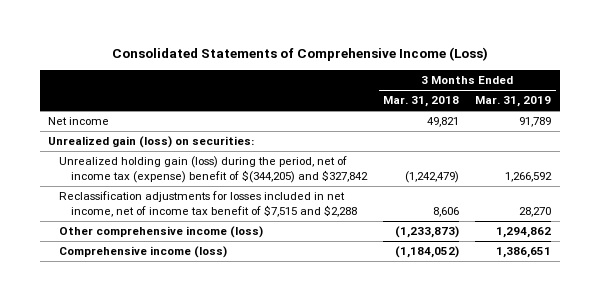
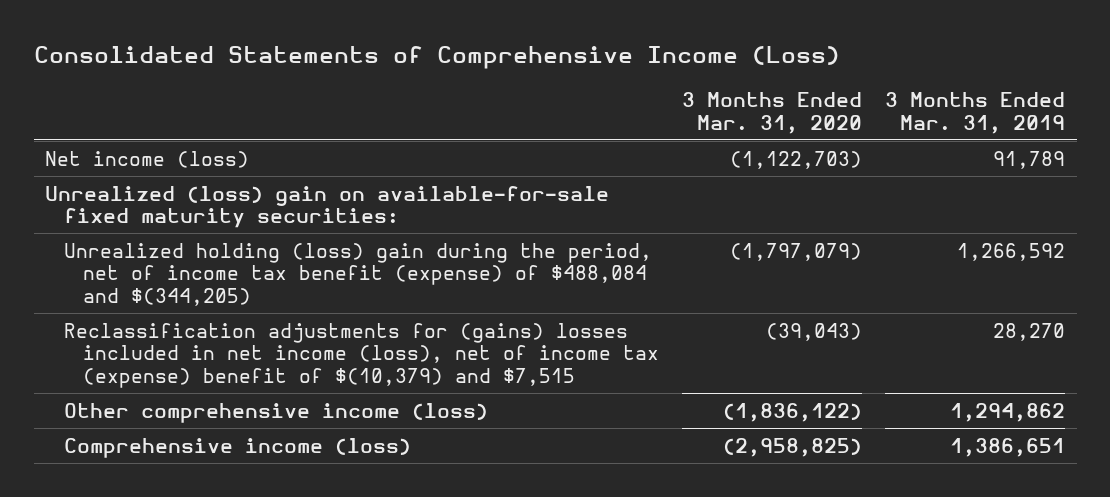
[383,96,460,108] Mar. 31, 2018 -> none
none -> [682,92,863,134] 3 Months Ended Mar. 31, 2020
[48,117,110,126] Net income -> [45,150,250,168] Net income (loss)
[48,136,255,149] Unrealized gain (loss) on securities: -> [45,185,610,229] Unrealized (loss) gain on available-for-sale fixed maturity securities:
[59,156,368,183] Unrealized holding gain (loss) during the period, net of income tax (expense) benefit of $(344,205) and $327,842 -> [64,242,653,306] Unrealized holding (loss) gain during the period, net of income tax benefit (expense) of $488,084 and $(344,205)
[59,191,357,217] Reclassification adjustments for losses included in net income, net of income tax benefit of $7,515 and $2,288 -> [64,322,659,388] Reclassification adjustments for (gains) losses included in net income (loss), net of income tax (expense) benefit of $(10,379) and $7,515

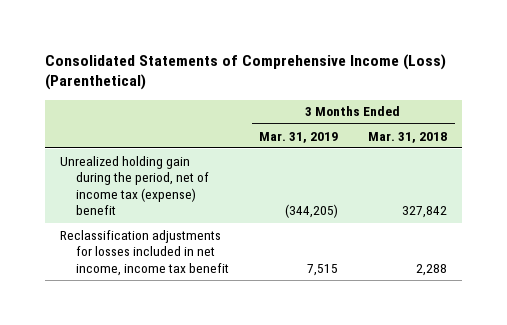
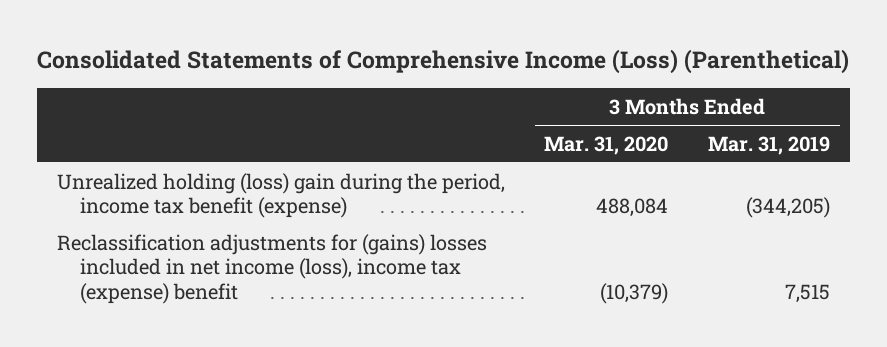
[368,131,448,143] Mar. 31, 2018 -> none
none -> [544,135,669,155] Mar. 31, 2020
[59,155,210,216] Unrealized holding gain during the period, net of income tax (expense) benefit -> [56,172,505,219] Unrealized holding (loss) gain during the period, income tax benefit (expense)
[59,229,230,276] Reclassification adjustments for losses included in net income, income tax benefit -> [56,233,487,304] Reclassification adjustments for (gains) losses included in net income (loss), income tax (expense) benefit

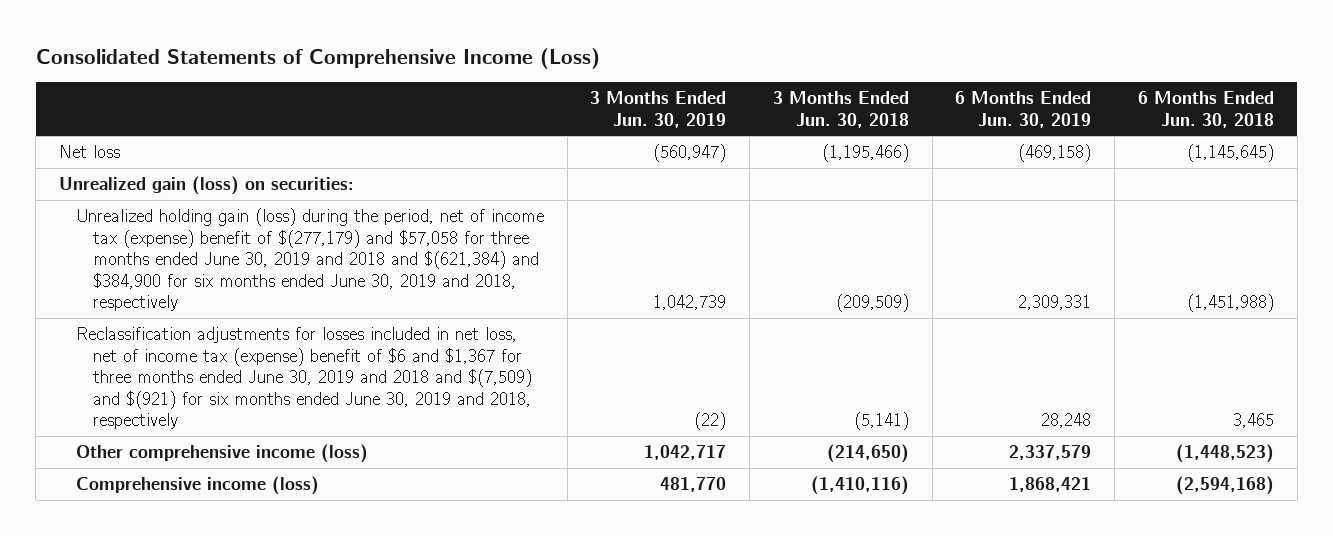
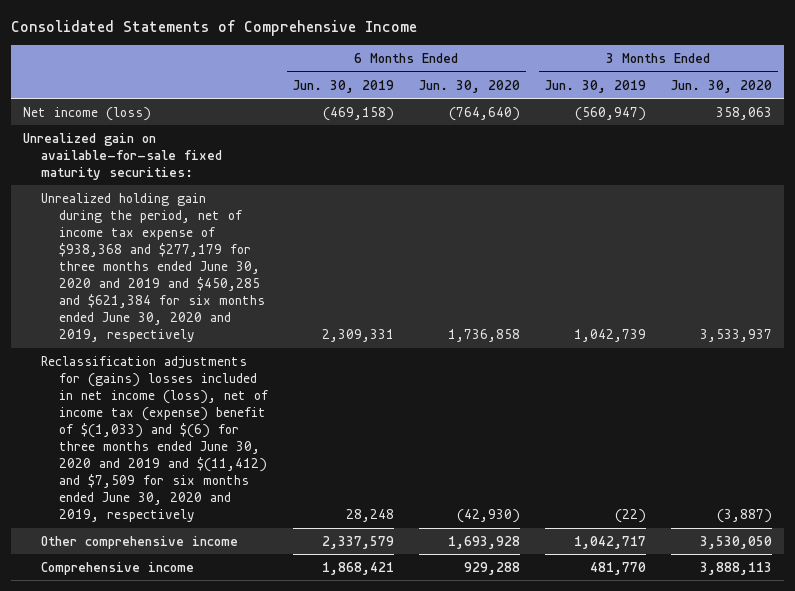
[35,47,600,69] Consolidated Statements of Comprehensive Income (Loss) -> [11,19,418,36] Consolidated Statements of Comprehensive Income
[772,90,909,128] 3 Months Ended Jun. 30, 2018 -> none
[1137,90,1274,128] 6 Months Ended Jun. 30, 2018 -> none
none -> [418,79,520,93] Jun. 30, 2020
none -> [670,79,772,93] Jun. 30, 2020
[59,145,121,159] Net loss -> [23,106,152,121] Net income (loss)
[59,176,355,196] Unrealized gain (loss) on securities: -> [23,132,223,180] Unrealized gain on available-for-sale fixed maturity securities:
[75,208,544,312] Unrealized holding gain (loss) during the period, net of income tax (expense) benefit of $(277,179) and $57,058 for three months ended June 30, 2019 and 2018 and $(621,384) and $384,900 for six months ended June 30, 2019 and 2018, respectively -> [41,192,266,343] Unrealized holding gain during the period, net of income tax expense of $938,368 and $277,179 for three months ended June 30, 2020 and 2019 and $450,285 and $621,384 for six months ended June 30, 2020 and 2019, respectively
[75,327,532,430] Reclassification adjustments for losses included in net loss, net of income tax (expense) benefit of $6 and $1,367 for three months ended June 30, 2019 and 2018 and $(7,509) and $(921) for six months ended June 30, 2019 and 2018, respectively -> [41,355,269,523] Reclassification adjustments for (gains) losses included in net income (loss), net of income tax (expense) benefit of $(1,033) and $(6) for three months ended June 30, 2020 and 2019 and $(11,412) and $7,509 for six months ended June 30, 2020 and 2019, respectively
[75,444,368,464] Other comprehensive income (loss) -> [41,535,239,549] Other comprehensive income
[75,476,319,496] Comprehensive income (loss) -> [41,561,195,575] Comprehensive income

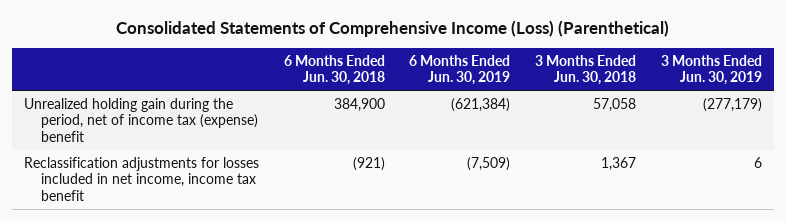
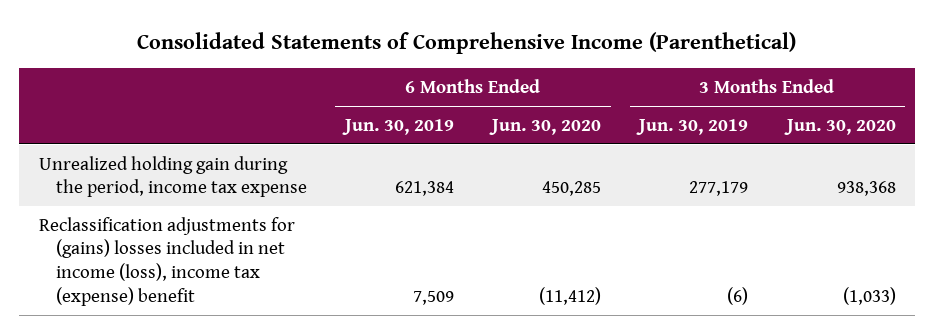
[115,19,669,37] Consolidated Statements of Comprehensive Income (Loss) (Parenthetical) -> [137,32,797,55] Consolidated Statements of Comprehensive Income (Parenthetical)
[283,55,385,86] 6 Months Ended Jun. 30, 2018 -> none
[535,55,637,86] 3 Months Ended Jun. 30, 2018 -> none
none -> [489,119,602,136] Jun. 30, 2020
none -> [783,119,896,136] Jun. 30, 2020
[24,97,259,142] Unrealized holding gain during the period, net of income tax (expense) benefit -> [38,155,307,198] Unrealized holding gain during the period, income tax expense
[451,97,511,112] (621,384) -> [394,181,454,197] 621,384
[702,97,762,112] (277,179) -> [689,181,749,197] 277,179
[24,156,260,201] Reclassification adjustments for losses included in net income, income tax benefit -> [38,216,295,306] Reclassification adjustments for (gains) losses included in net income (loss), income tax (expense) benefit
[467,156,511,171] (7,509) -> [412,290,454,305] 7,509
[753,156,762,168] 6 -> [727,286,749,305] (6)

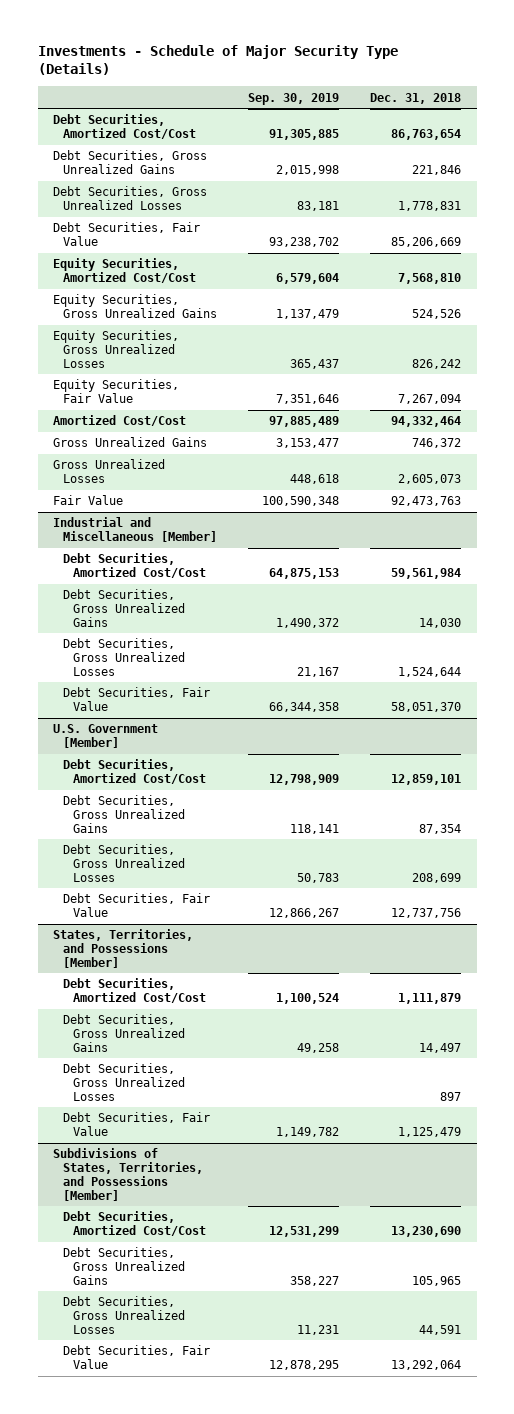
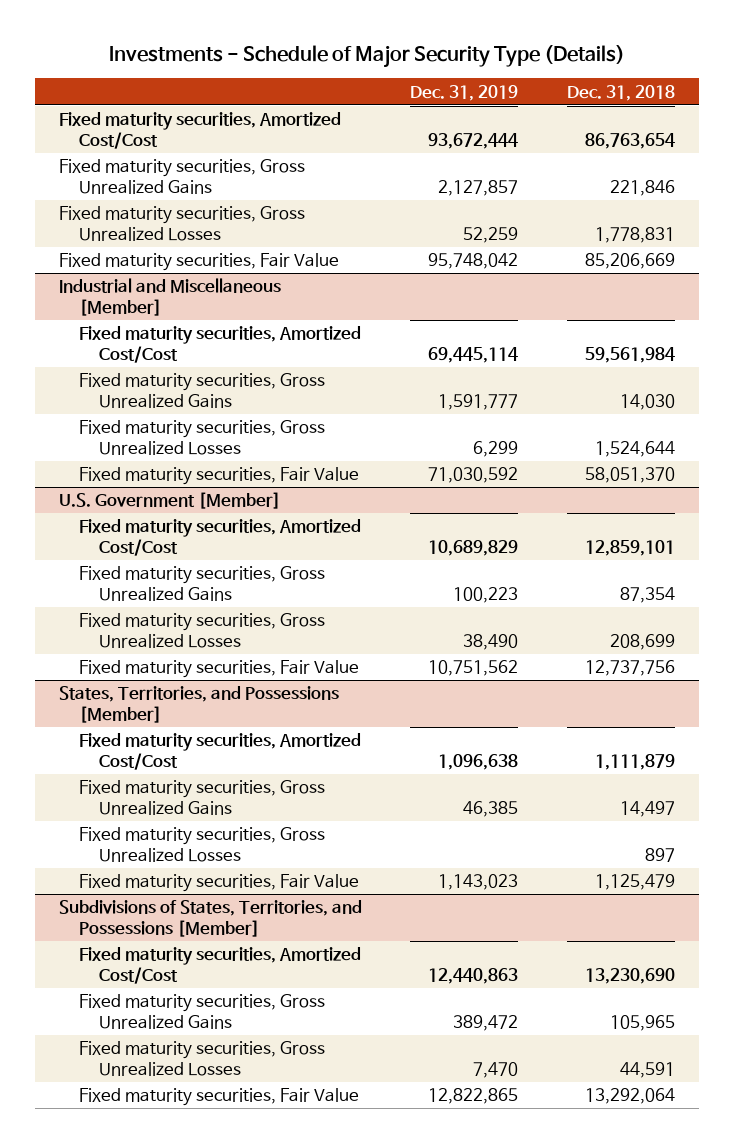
[247,92,339,105] Sep. 30, 2019 -> none
none -> [410,84,519,101] Dec. 31, 2019
[53,258,196,284] Equity Securities, Amortized Cost/Cost -> none
[53,294,217,319] Equity Securities, Gross Unrealized Gains -> none
[53,330,180,368] Equity Securities, Gross Unrealized Losses -> none
[53,379,180,404] Equity Securities, Fair Value -> none
[53,415,187,427] Amortized Cost/Cost -> none
[53,437,208,448] Gross Unrealized Gains -> none
[53,459,166,484] Gross Unrealized Losses -> none
[53,495,124,506] Fair Value -> none
[53,114,196,140] Debt Securities, Amortized Cost/Cost -> [58,112,341,149] Fixed maturity securities, Amortized Cost/Cost
[53,150,208,175] Debt Securities, Gross Unrealized Gains -> [58,159,305,194] Fixed maturity securities, Gross Unrealized Gains
[53,186,208,211] Debt Securities, Gross Unrealized Losses -> [58,206,305,241] Fixed maturity securities, Gross Unrealized Losses
[53,222,201,247] Debt Securities, Fair Value -> [58,253,339,272] Fixed maturity securities, Fair Value
[62,553,206,579] Debt Securities, Amortized Cost/Cost -> [79,326,362,363] Fixed maturity securities, Amortized Cost/Cost
[62,589,185,627] Debt Securities, Gross Unrealized Gains -> [79,373,326,408] Fixed maturity securities, Gross Unrealized Gains
[62,638,185,676] Debt Securities, Gross Unrealized Losses -> [79,420,326,455] Fixed maturity securities, Gross Unrealized Losses
[62,687,210,712] Debt Securities, Fair Value -> [79,467,360,486] Fixed maturity securities, Fair Value
[62,759,206,785] Debt Securities, Amortized Cost/Cost -> [79,519,362,556] Fixed maturity securities, Amortized Cost/Cost
[62,795,185,833] Debt Securities, Gross Unrealized Gains -> [79,566,326,601] Fixed maturity securities, Gross Unrealized Gains
[62,844,185,882] Debt Securities, Gross Unrealized Losses -> [79,613,326,648] Fixed maturity securities, Gross Unrealized Losses
[62,893,210,918] Debt Securities, Fair Value -> [79,660,360,679] Fixed maturity securities, Fair Value
[62,978,206,1004] Debt Securities, Amortized Cost/Cost -> [79,733,362,770] Fixed maturity securities, Amortized Cost/Cost
[62,1014,185,1052] Debt Securities, Gross Unrealized Gains -> [79,780,326,815] Fixed maturity securities, Gross Unrealized Gains
[62,1063,185,1101] Debt Securities, Gross Unrealized Losses -> [79,827,326,862] Fixed maturity securities, Gross Unrealized Losses
[62,1112,210,1137] Debt Securities, Fair Value -> [79,874,360,893] Fixed maturity securities, Fair Value
[62,1211,206,1237] Debt Securities, Amortized Cost/Cost -> [79,947,362,984] Fixed maturity securities, Amortized Cost/Cost
[62,1247,185,1285] Debt Securities, Gross Unrealized Gains -> [79,994,326,1029] Fixed maturity securities, Gross Unrealized Gains
[62,1296,185,1334] Debt Securities, Gross Unrealized Losses -> [79,1041,326,1076] Fixed maturity securities, Gross Unrealized Losses
[62,1345,210,1370] Debt Securities, Fair Value -> [79,1088,360,1107] Fixed maturity securities, Fair Value

